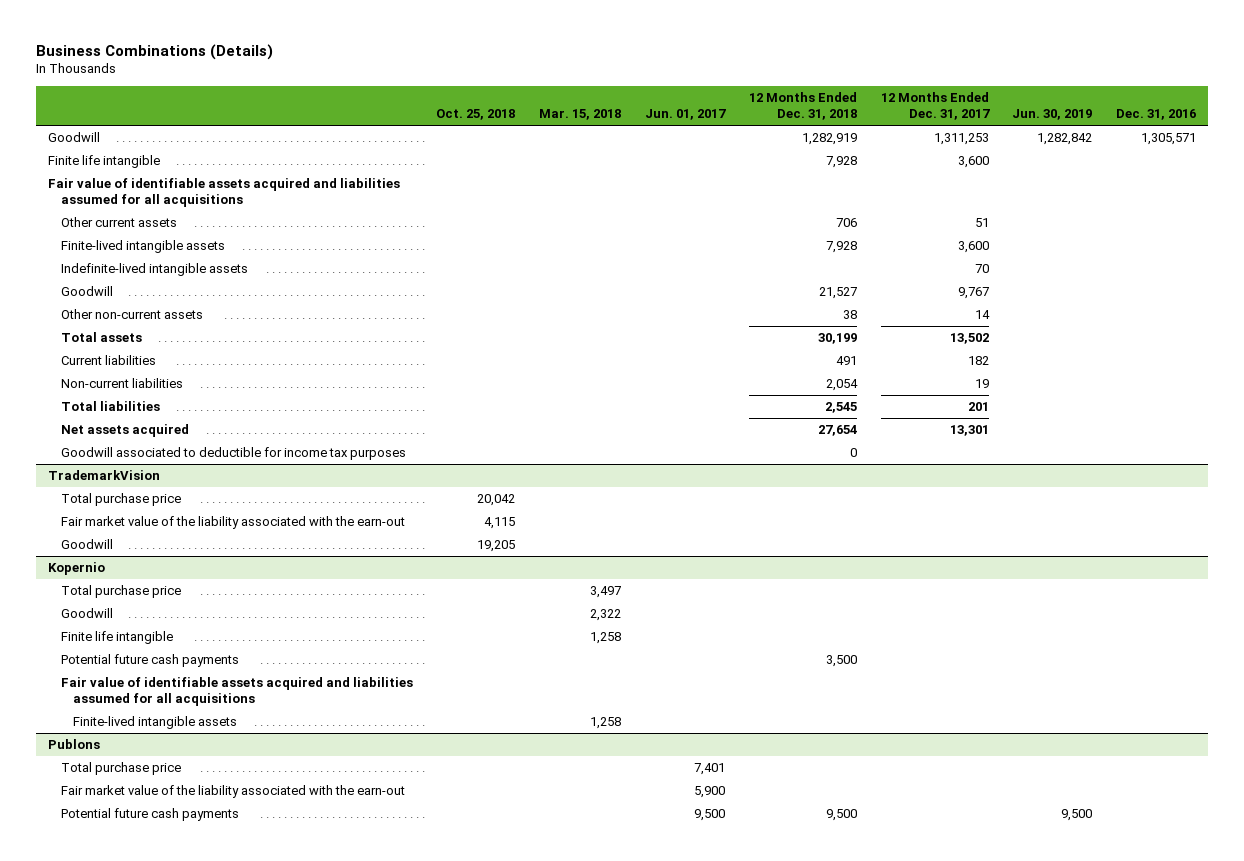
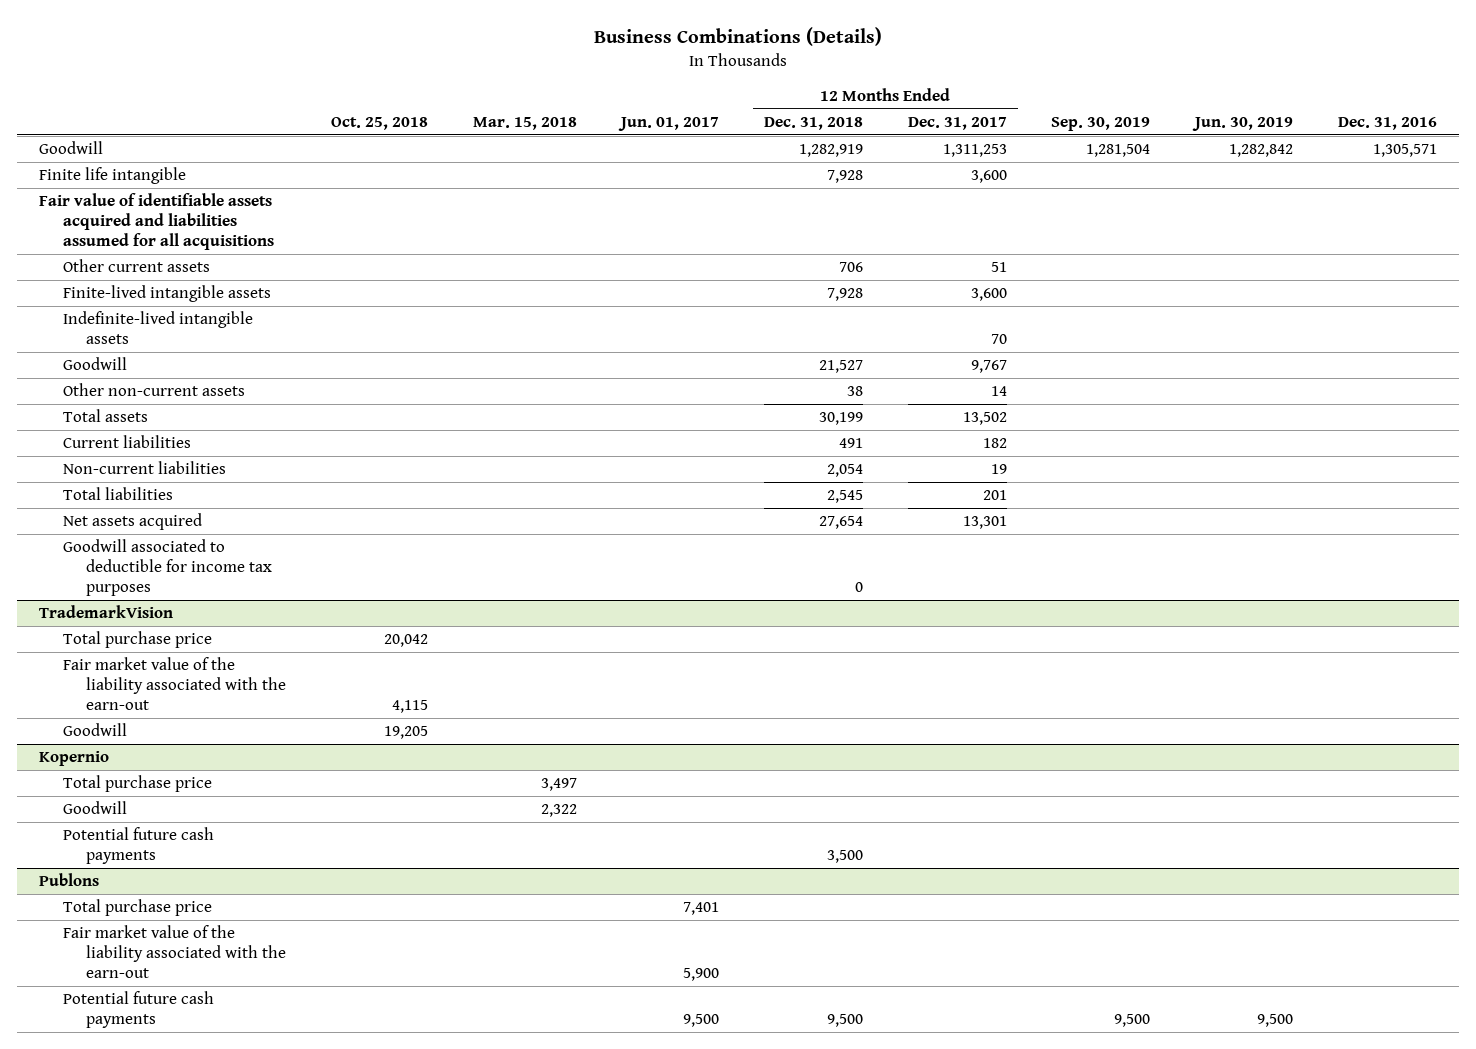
none -> [1051,116,1151,131] Sep. 30, 2019
[60,631,173,645] Finite life intangible -> none
[60,677,413,706] Fair value of identifiable assets acquired and liabilities assumed for all acquisitions -> none
[73,716,238,730] Finite-lived intangible assets -> none

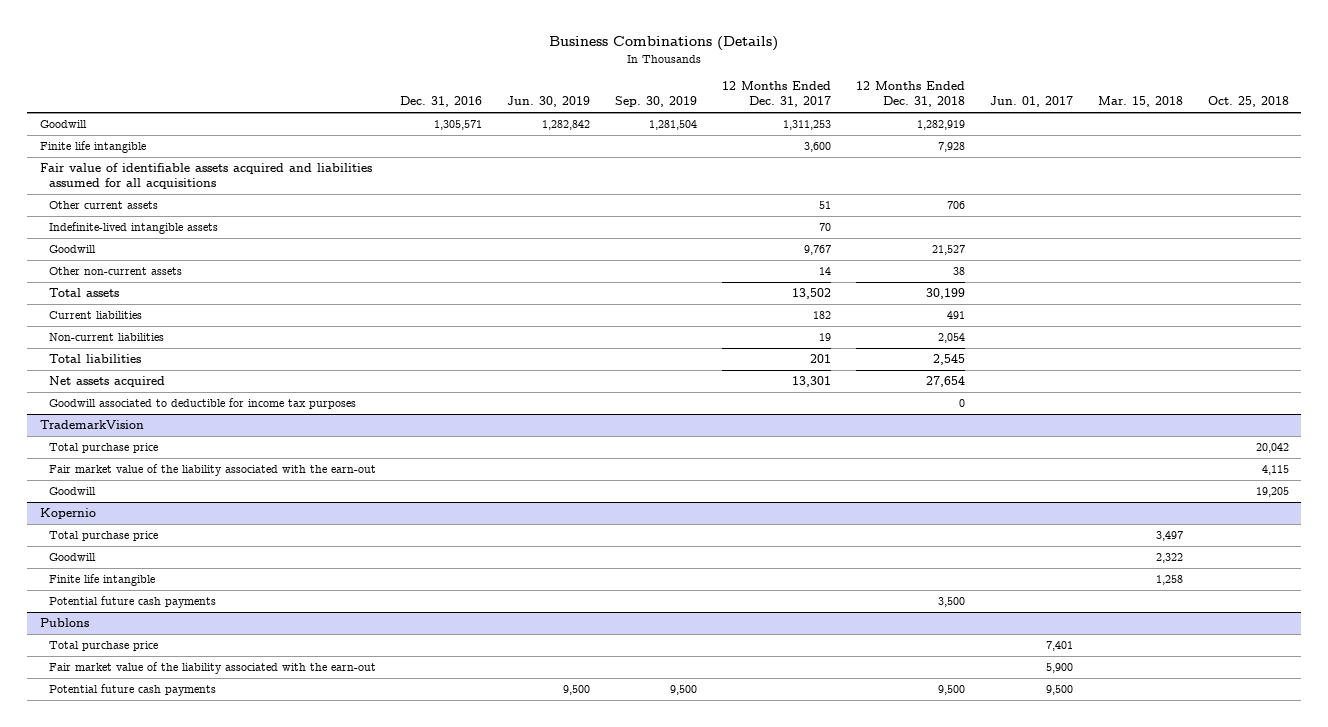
[62,285,271,303] Finite-lived intangible assets -> none
none -> [48,574,155,587] Finite life intangible

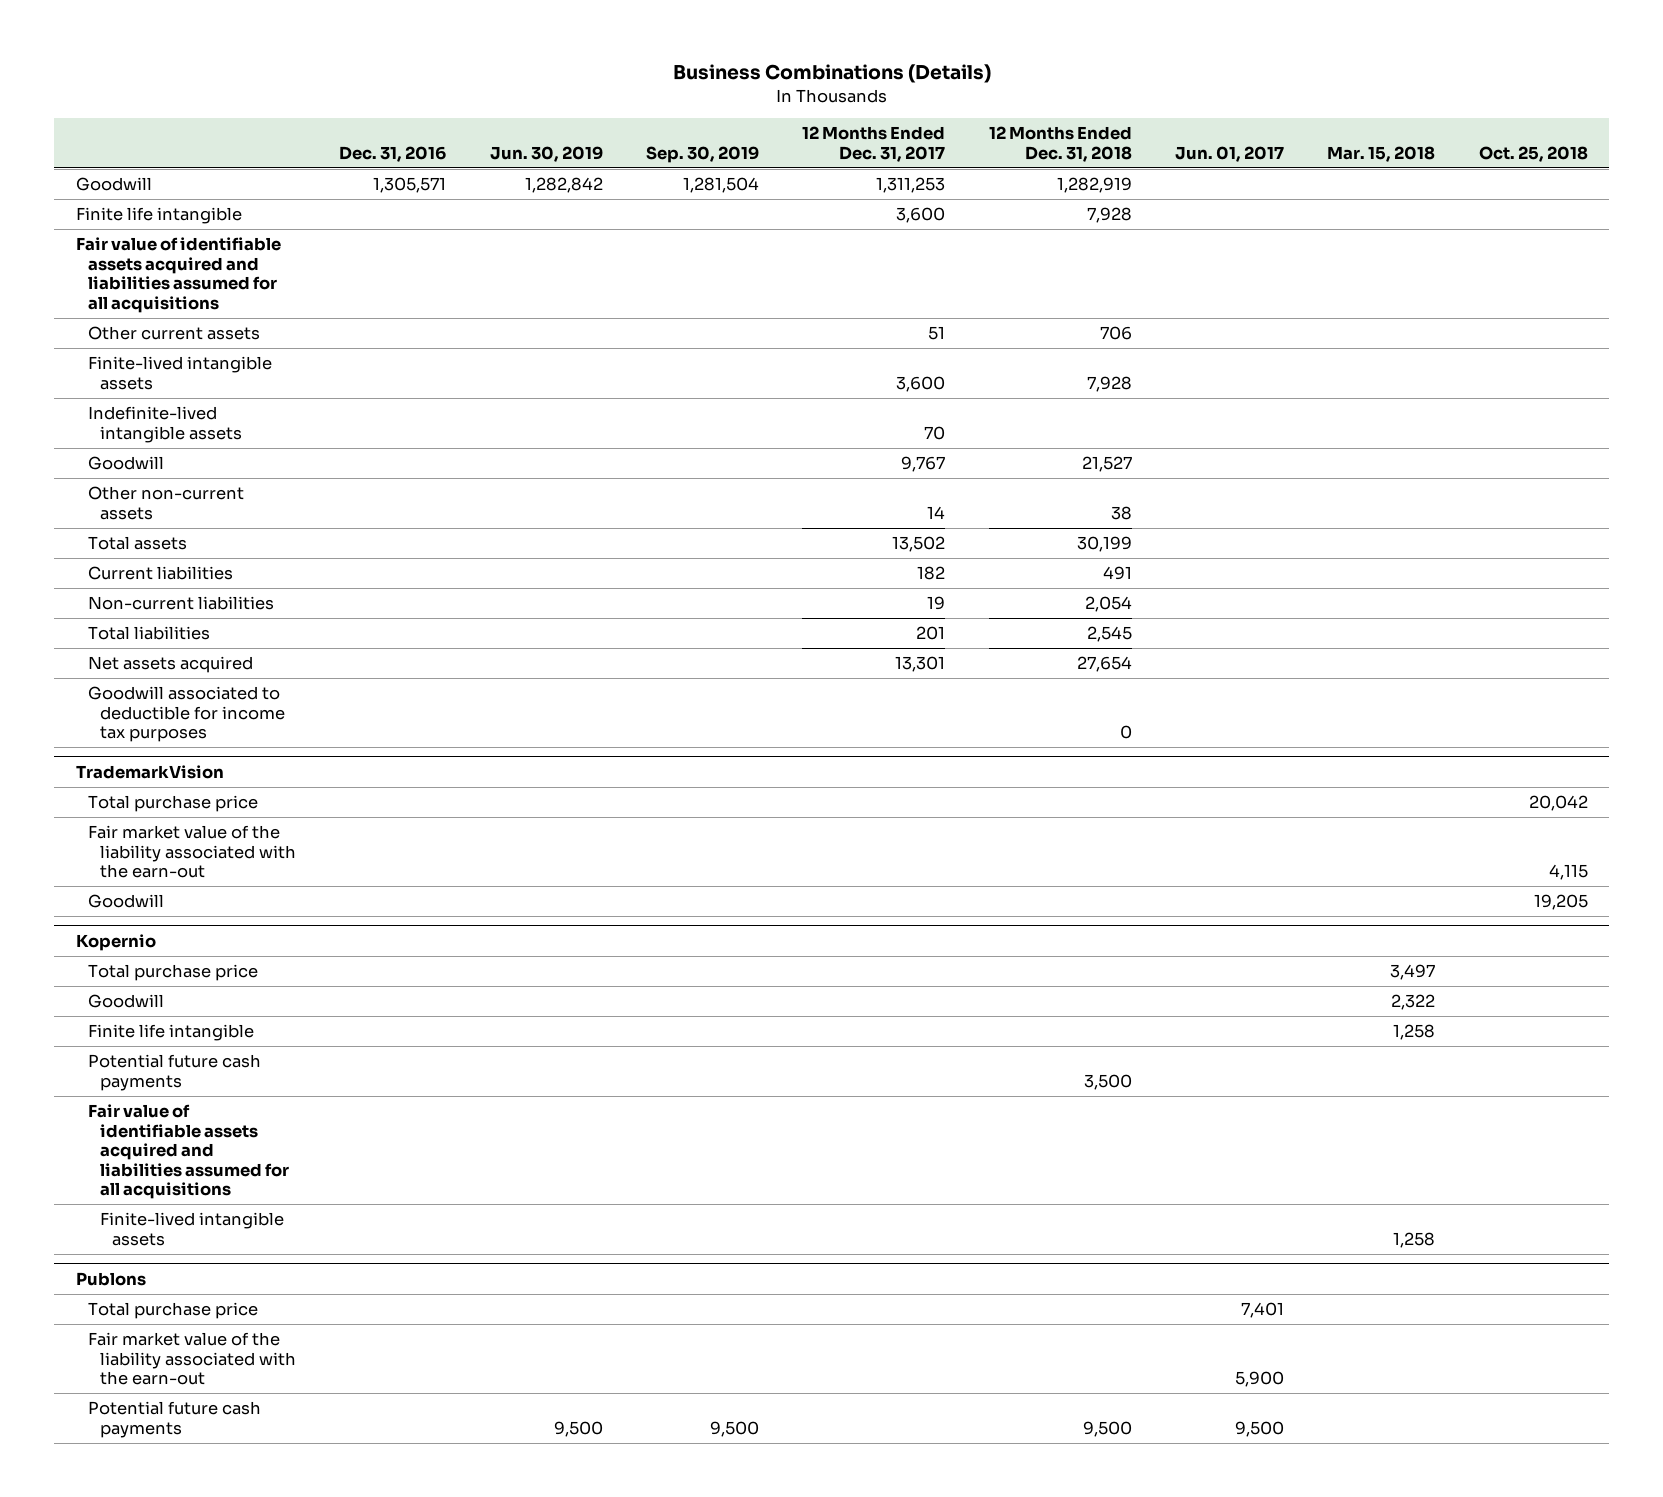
none -> [87,356,272,390] Finite-lived intangible assets
none -> [87,1104,290,1200] Fair value of identifiable assets acquired and liabilities assumed for all acquisitions
none -> [100,1212,285,1246] Finite-lived intangible assets

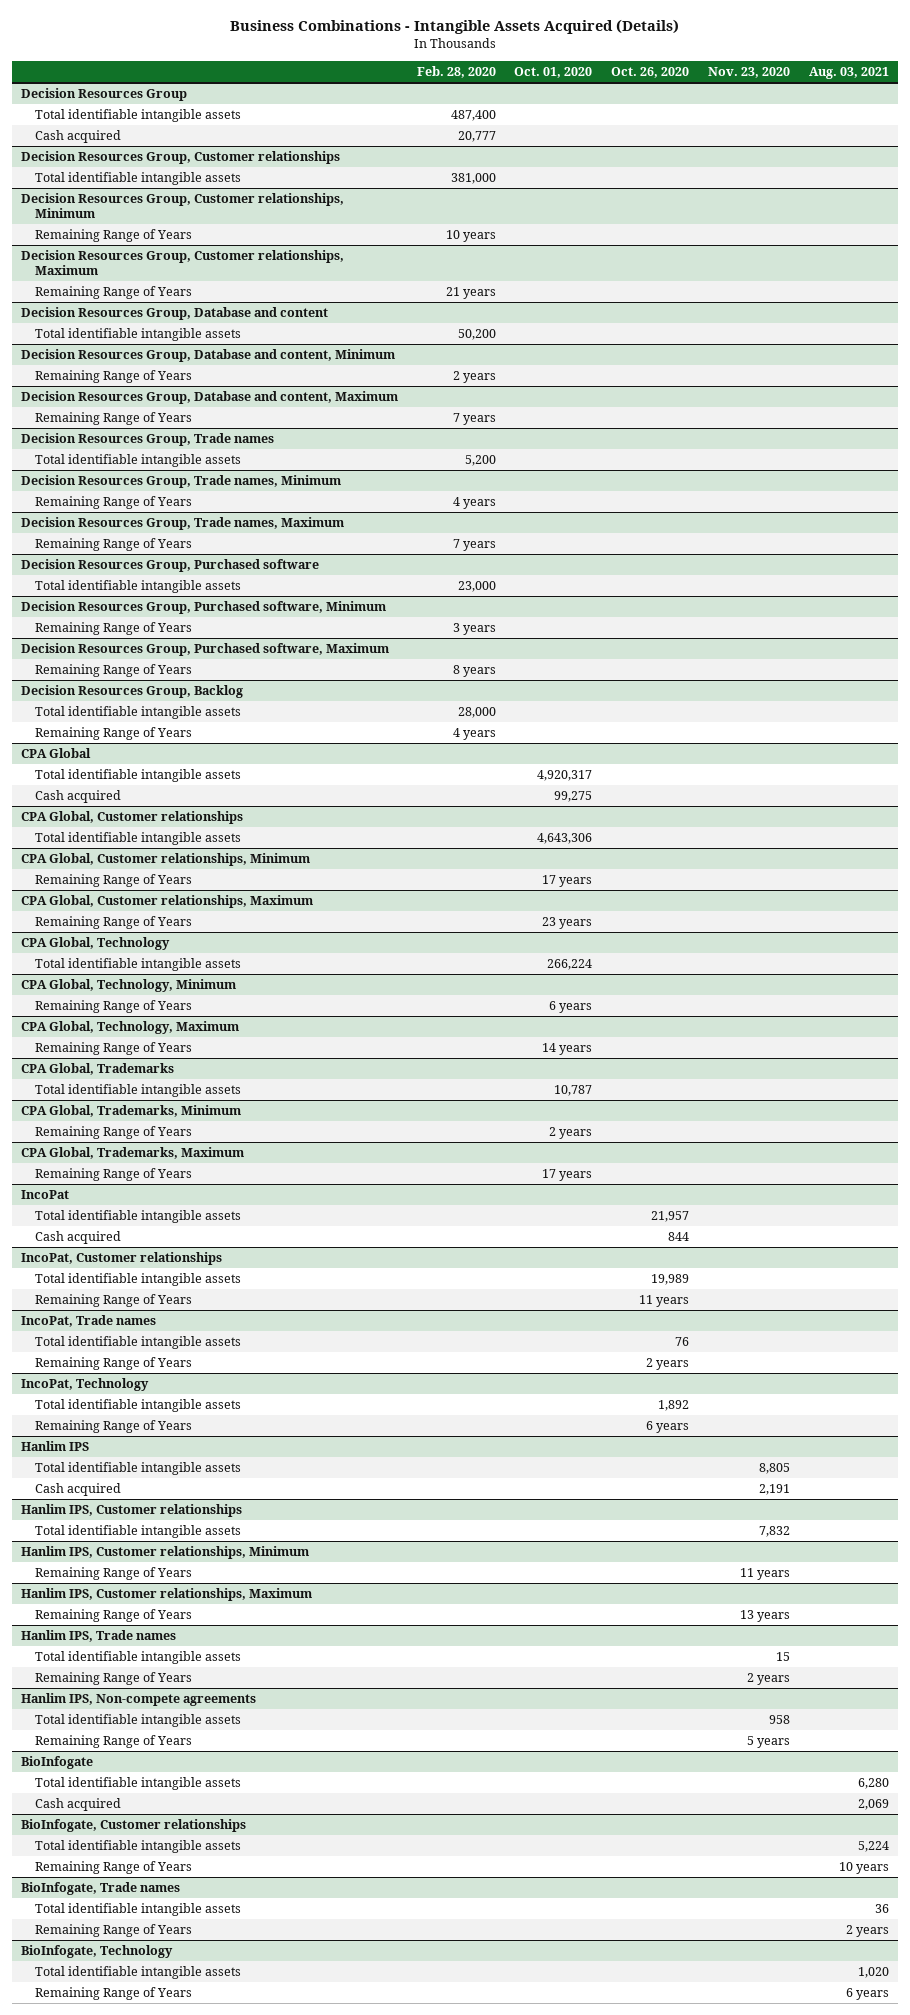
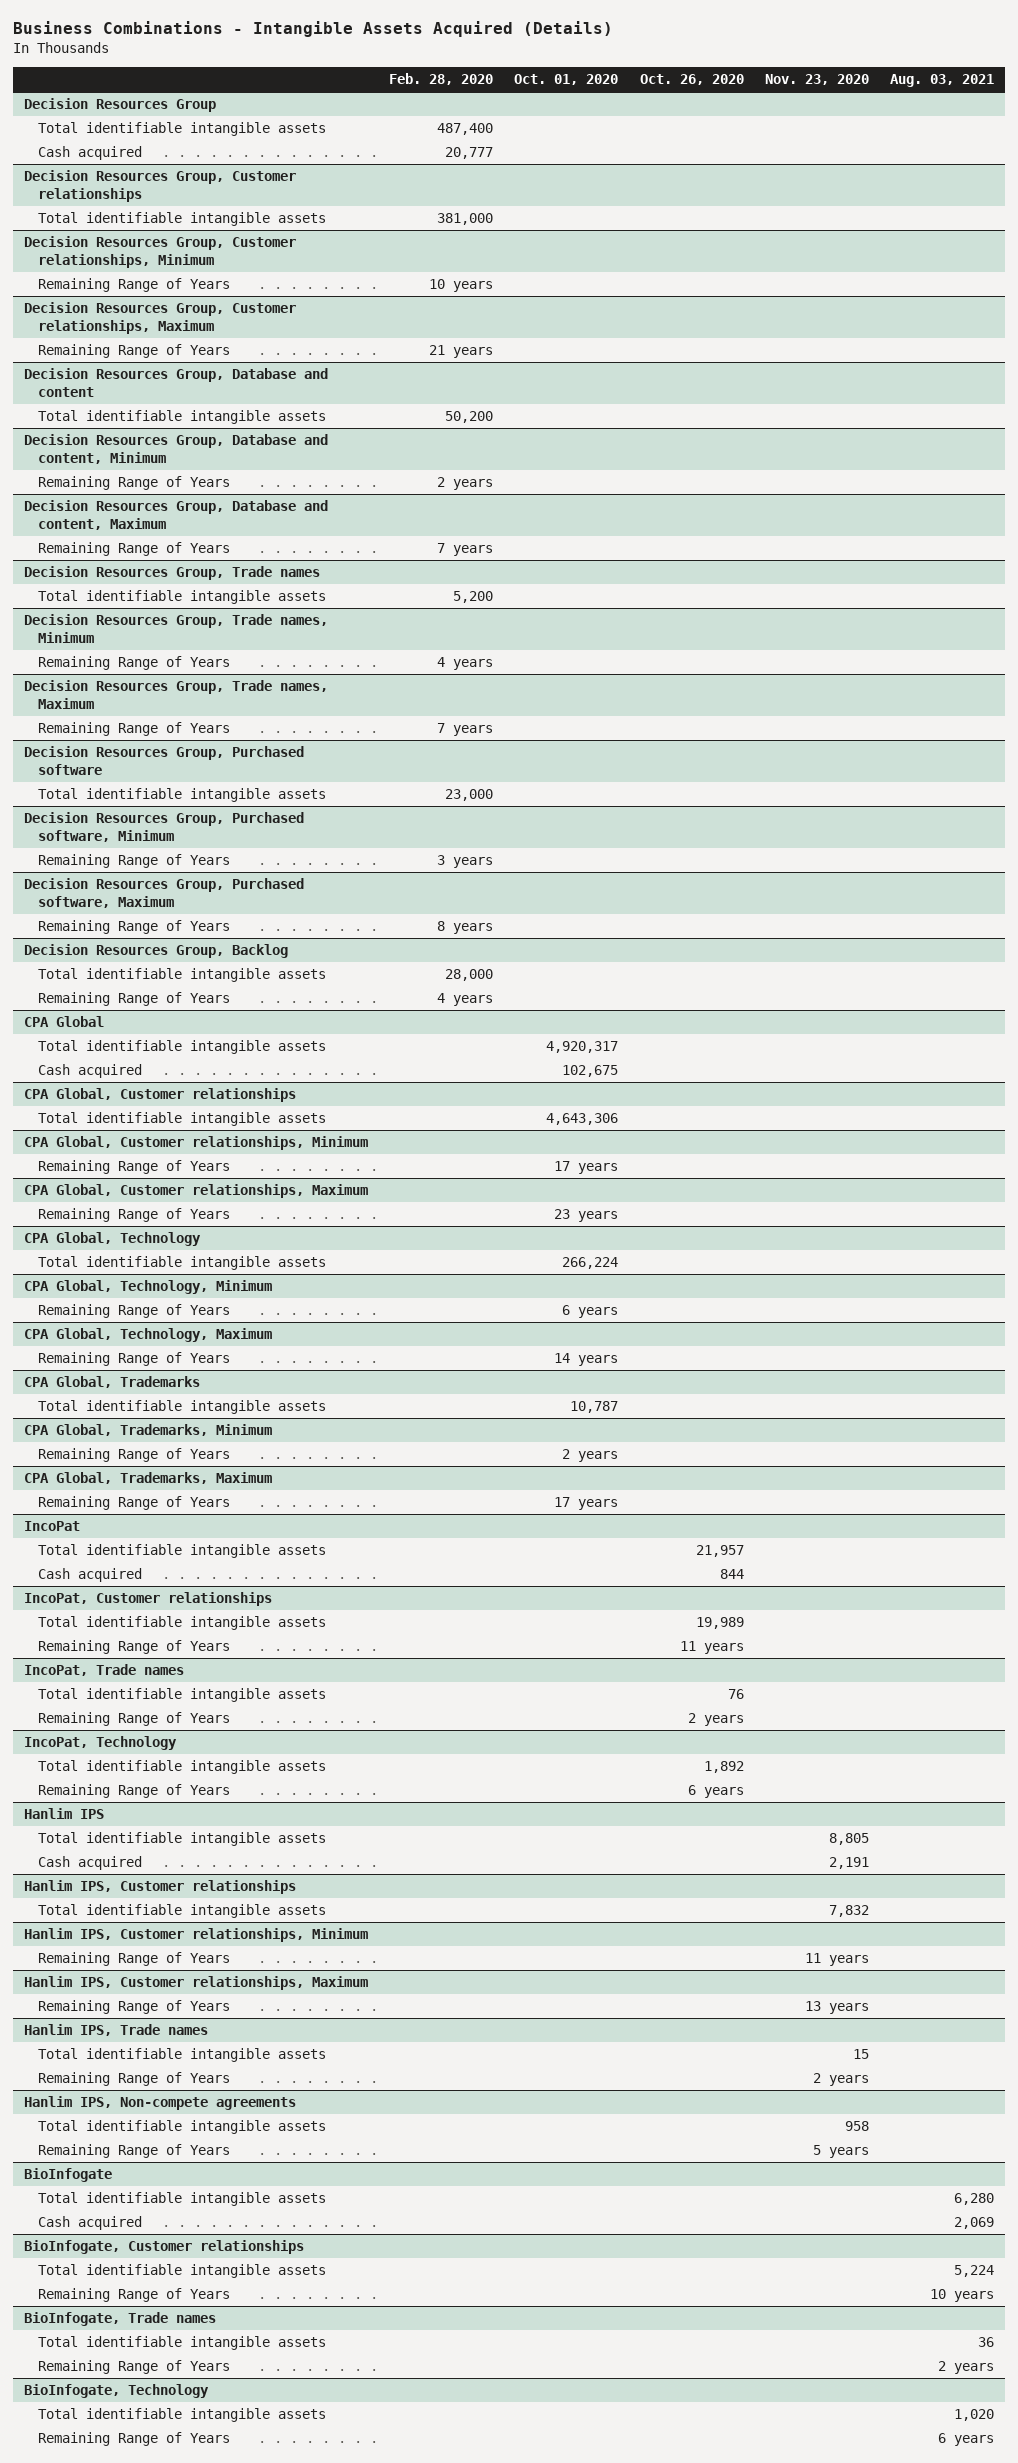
[554,791,593,803] 99,275 -> [562,1065,619,1078] 102,675

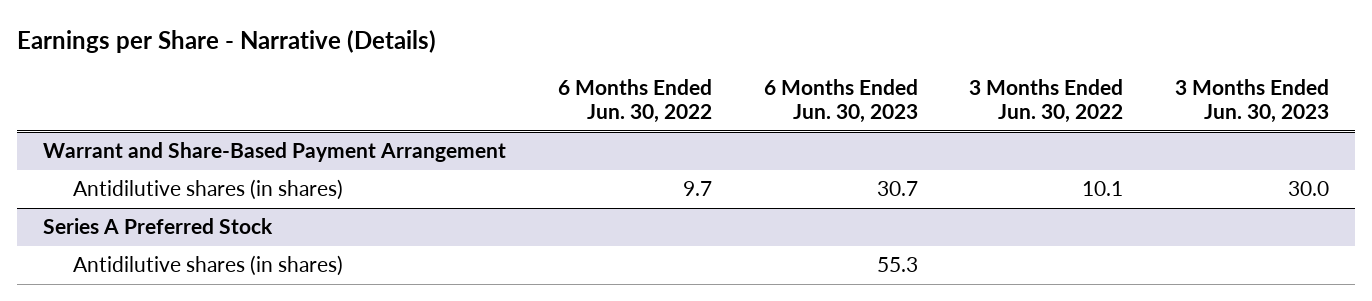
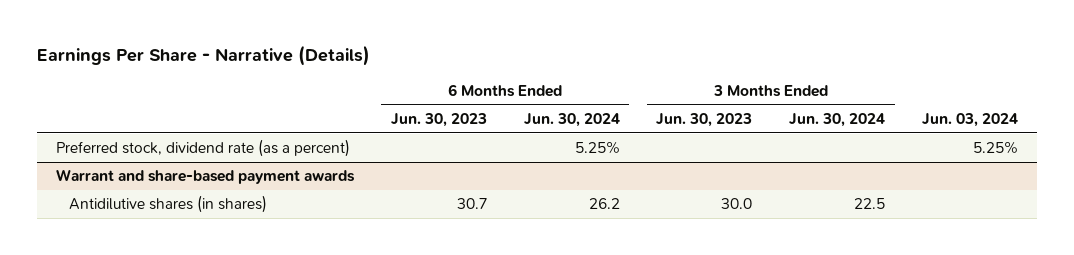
[16,29,436,53] Earnings per Share - Narrative (Details) -> [37,45,371,67] Earnings Per Share - Narrative (Details)
[557,79,712,124] 6 Months Ended Jun. 30, 2022 -> none
[969,79,1124,124] 3 Months Ended Jun. 30, 2022 -> none
none -> [523,113,620,128] Jun. 30, 2024
none -> [789,113,886,128] Jun. 30, 2024
none -> [922,113,1019,128] Jun. 03, 2024
none -> [55,139,350,158] Preferred stock, dividend rate (as a percent)
[42,142,506,163] Warrant and Share-Based Payment Arrangement -> [55,169,355,185] Warrant and share-based payment awards
[42,218,273,235] Series A Preferred Stock -> none
[72,255,343,277] Antidilutive shares (in shares) -> none

